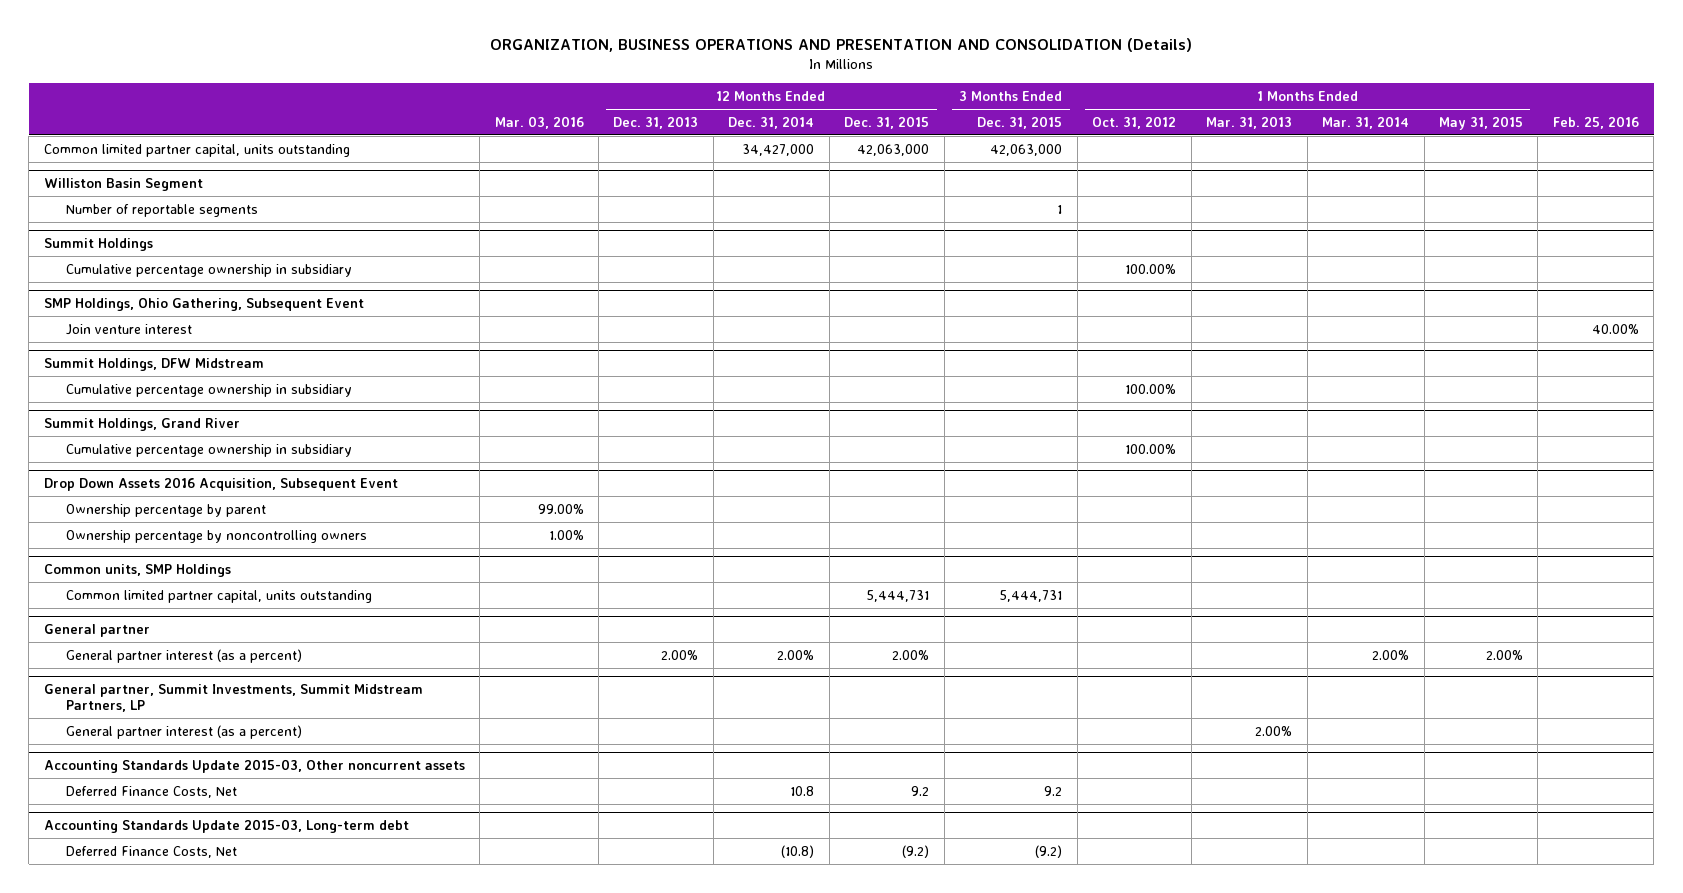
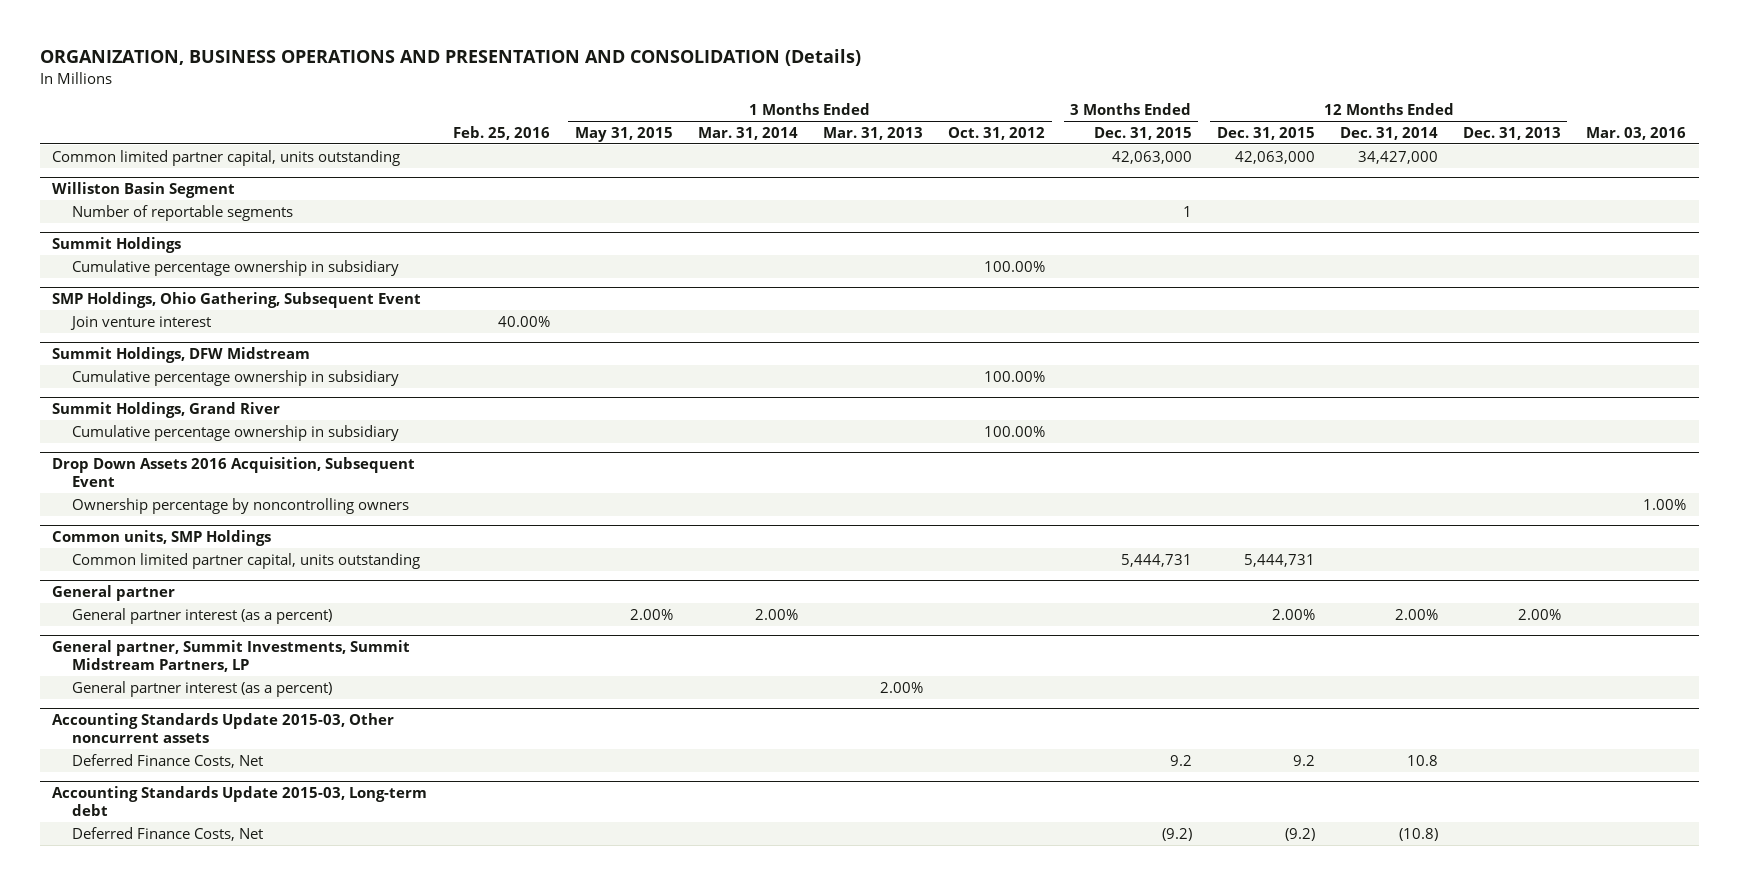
[66,503,267,517] Ownership percentage by parent -> none

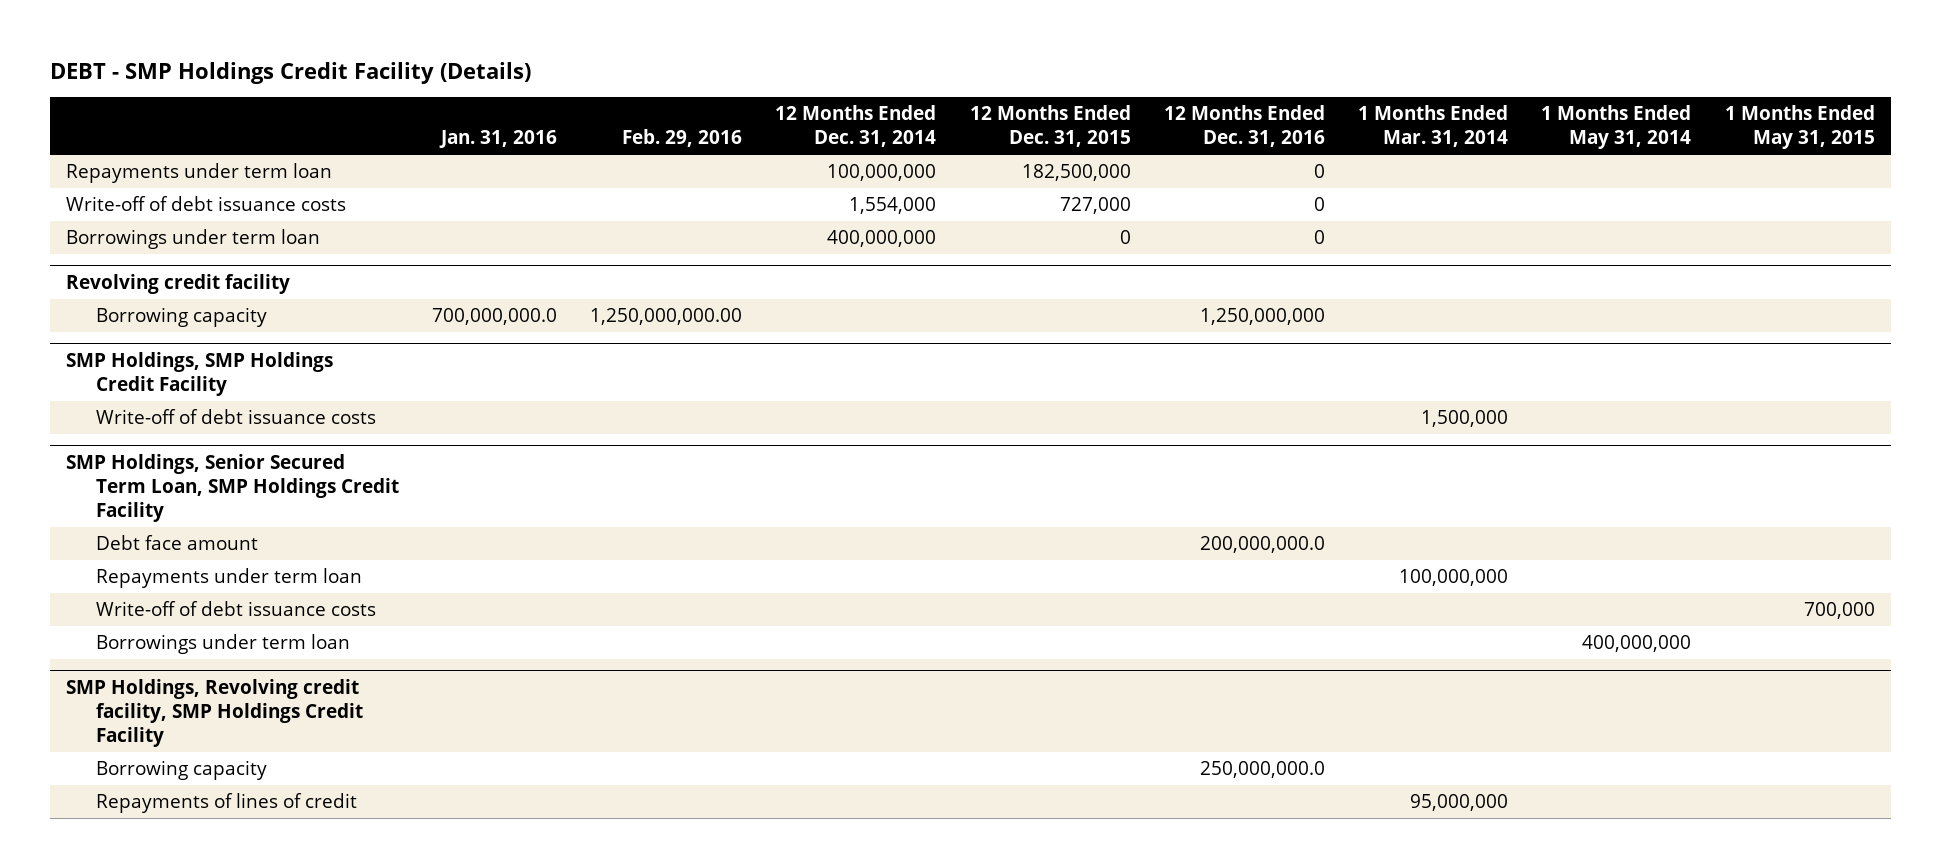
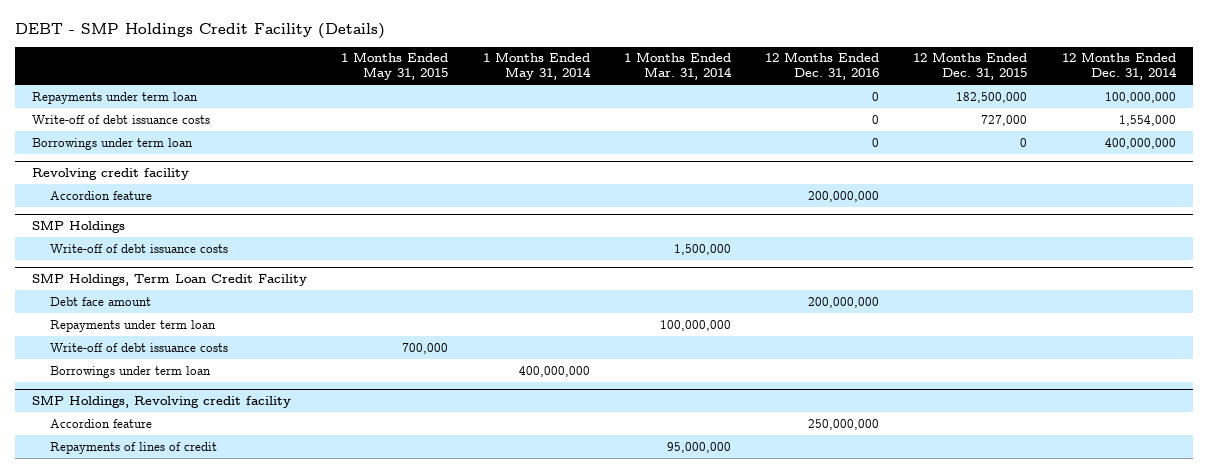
[439,130,558,149] Jan. 31, 2016 -> none
[622,129,743,148] Feb. 29, 2016 -> none
[95,307,267,328] Borrowing capacity -> none
none -> [50,190,153,200] Accordion feature
[66,352,334,396] SMP Holdings, SMP Holdings Credit Facility -> [32,220,126,234] SMP Holdings
[66,454,399,522] SMP Holdings, Senior Secured Term Loan, SMP Holdings Credit Facility -> [32,273,308,287] SMP Holdings, Term Loan Credit Facility
[1199,536,1325,554] 200,000,000.0 -> [808,296,880,308] 200,000,000
[95,760,267,781] Borrowing capacity -> none
[66,679,363,747] SMP Holdings, Revolving credit facility, SMP Holdings Credit Facility -> [32,395,292,409] SMP Holdings, Revolving credit facility
none -> [50,418,153,428] Accordion feature

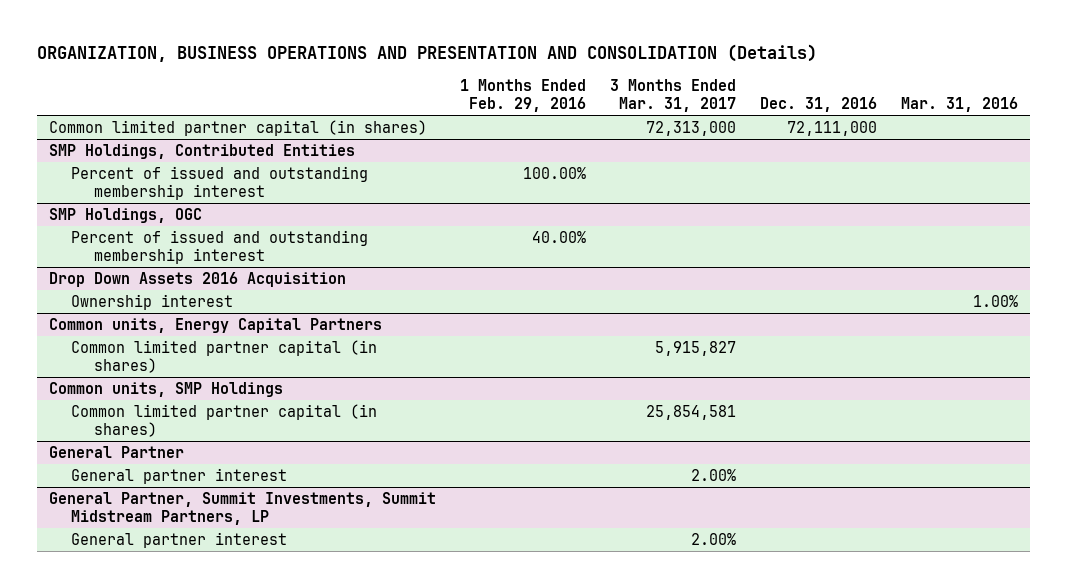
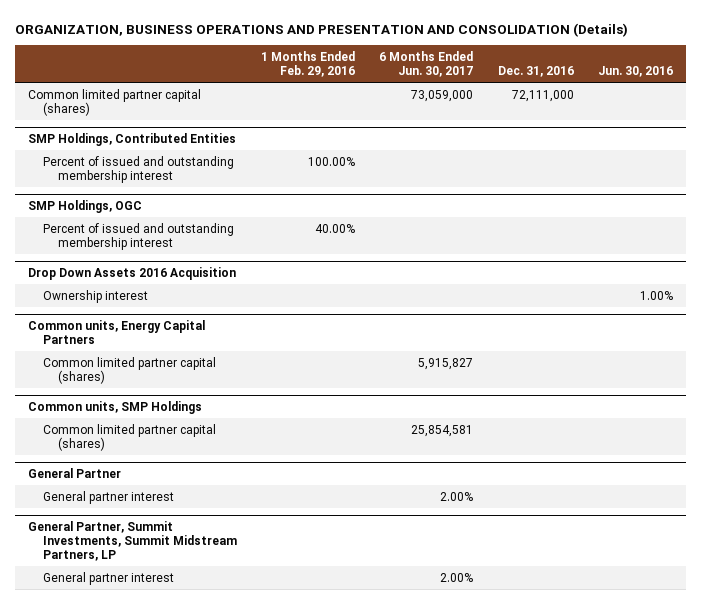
[609,78,736,113] 3 Months Ended Mar. 31, 2017 -> none
[900,97,1018,113] Mar. 31, 2016 -> none
none -> [379,51,474,78] 6 Months Ended Jun. 30, 2017
none -> [598,66,674,78] Jun. 30, 2016
[48,119,427,136] Common limited partner capital (in shares) -> [27,88,201,116] Common limited partner capital (shares)
[71,339,378,373] Common limited partner capital (in shares) -> [42,356,216,384] Common limited partner capital (shares)
[71,403,378,437] Common limited partner capital (in shares) -> [42,423,216,451] Common limited partner capital (shares)

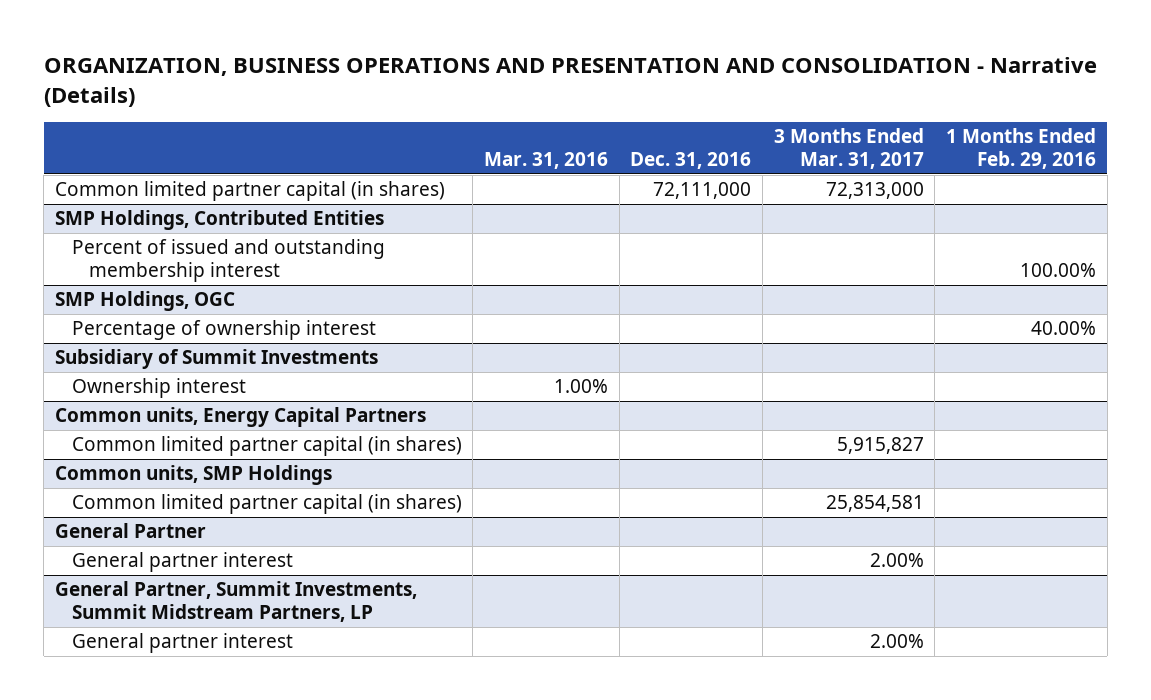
[15,22,629,37] ORGANIZATION, BUSINESS OPERATIONS AND PRESENTATION AND CONSOLIDATION (Details) -> [43,57,1097,107] ORGANIZATION, BUSINESS OPERATIONS AND PRESENTATION AND CONSOLIDATION - Narrative (Details)
[379,51,474,78] 6 Months Ended Jun. 30, 2017 -> none
[598,66,674,78] Jun. 30, 2016 -> none
none -> [484,152,609,170] Mar. 31, 2016
none -> [773,128,924,170] 3 Months Ended Mar. 31, 2017
[27,88,201,116] Common limited partner capital (shares) -> [54,181,445,202] Common limited partner capital (in shares)
[42,222,234,250] Percent of issued and outstanding membership interest -> none
[27,266,236,280] Drop Down Assets 2016 Acquisition -> none
[42,289,148,303] Ownership interest -> none
none -> [71,320,376,341] Percentage of ownership interest
none -> [54,349,378,370] Subsidiary of Summit Investments
none -> [71,378,246,399] Ownership interest
[42,356,216,384] Common limited partner capital (shares) -> [71,436,462,457] Common limited partner capital (in shares)
[42,423,216,451] Common limited partner capital (shares) -> [71,494,462,515] Common limited partner capital (in shares)

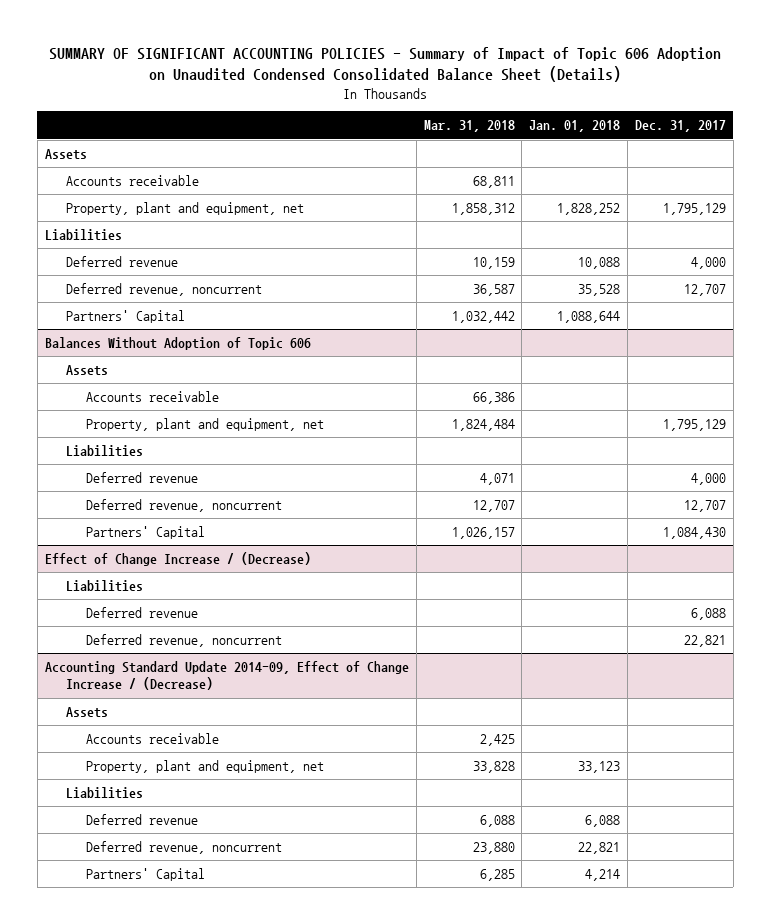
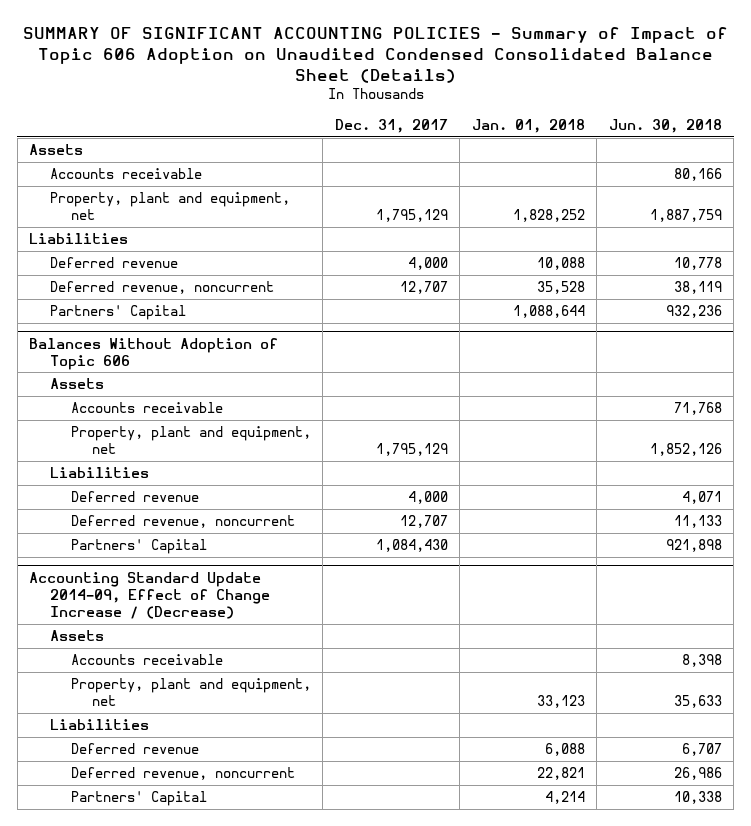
[423,120,515,133] Mar. 31, 2018 -> none
none -> [608,118,722,133] Jun. 30, 2018
[44,552,311,567] Effect of Change Increase / (Decrease) -> none
[65,580,143,593] Liabilities -> none
[86,607,199,619] Deferred revenue -> none
[86,634,283,648] Deferred revenue, noncurrent -> none

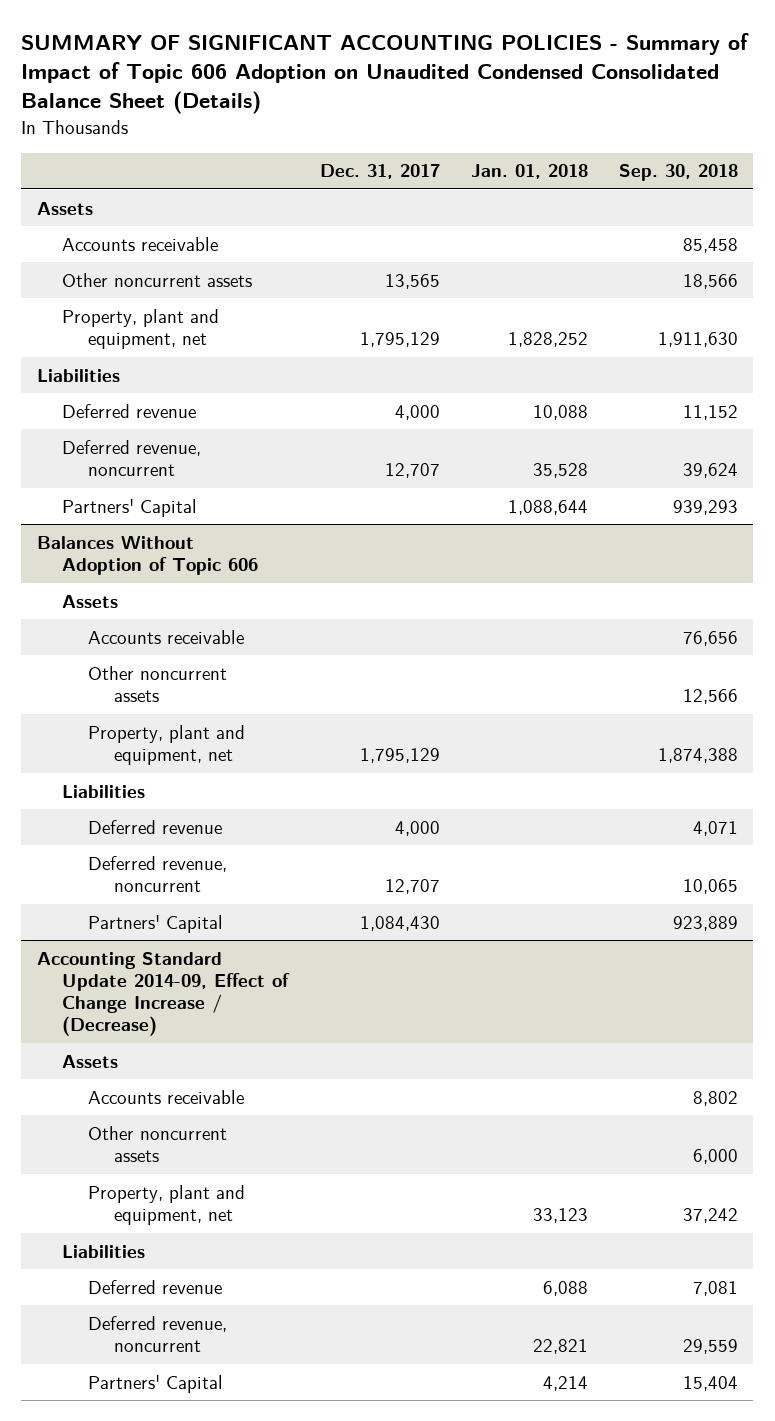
[608,118,722,133] Jun. 30, 2018 -> none
none -> [618,164,738,182] Sep. 30, 2018
none -> [62,272,253,287] Other noncurrent assets
none -> [88,665,228,702] Other noncurrent assets
none -> [88,1125,228,1162] Other noncurrent assets

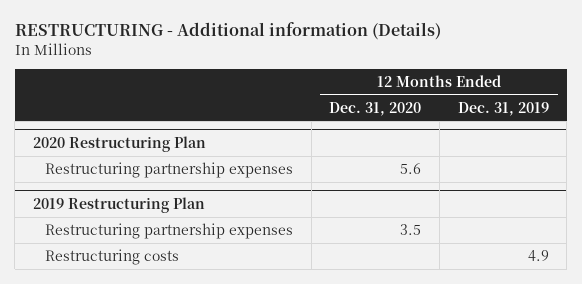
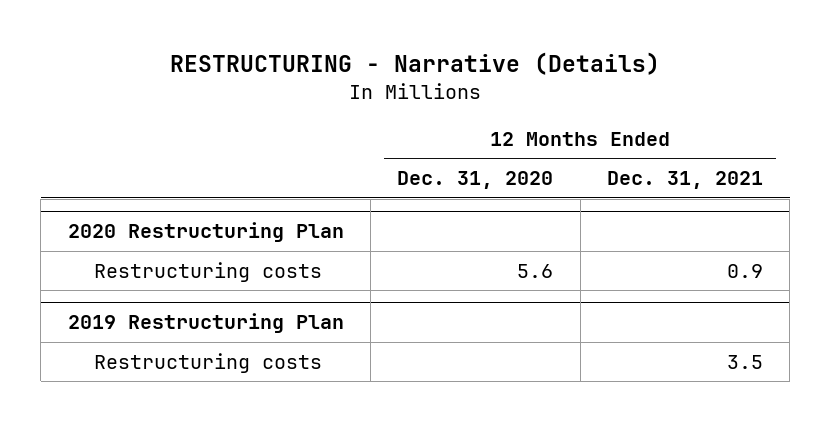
[14,22,441,41] RESTRUCTURING - Additional information (Details) -> [170,52,661,76] RESTRUCTURING - Narrative (Details)
[457,101,549,116] Dec. 31, 2019 -> none
none -> [606,171,763,190] Dec. 31, 2021
[45,161,294,178] Restructuring partnership expenses -> none
none -> [93,261,322,282] Restructuring costs
[45,222,294,239] Restructuring partnership expenses -> none

